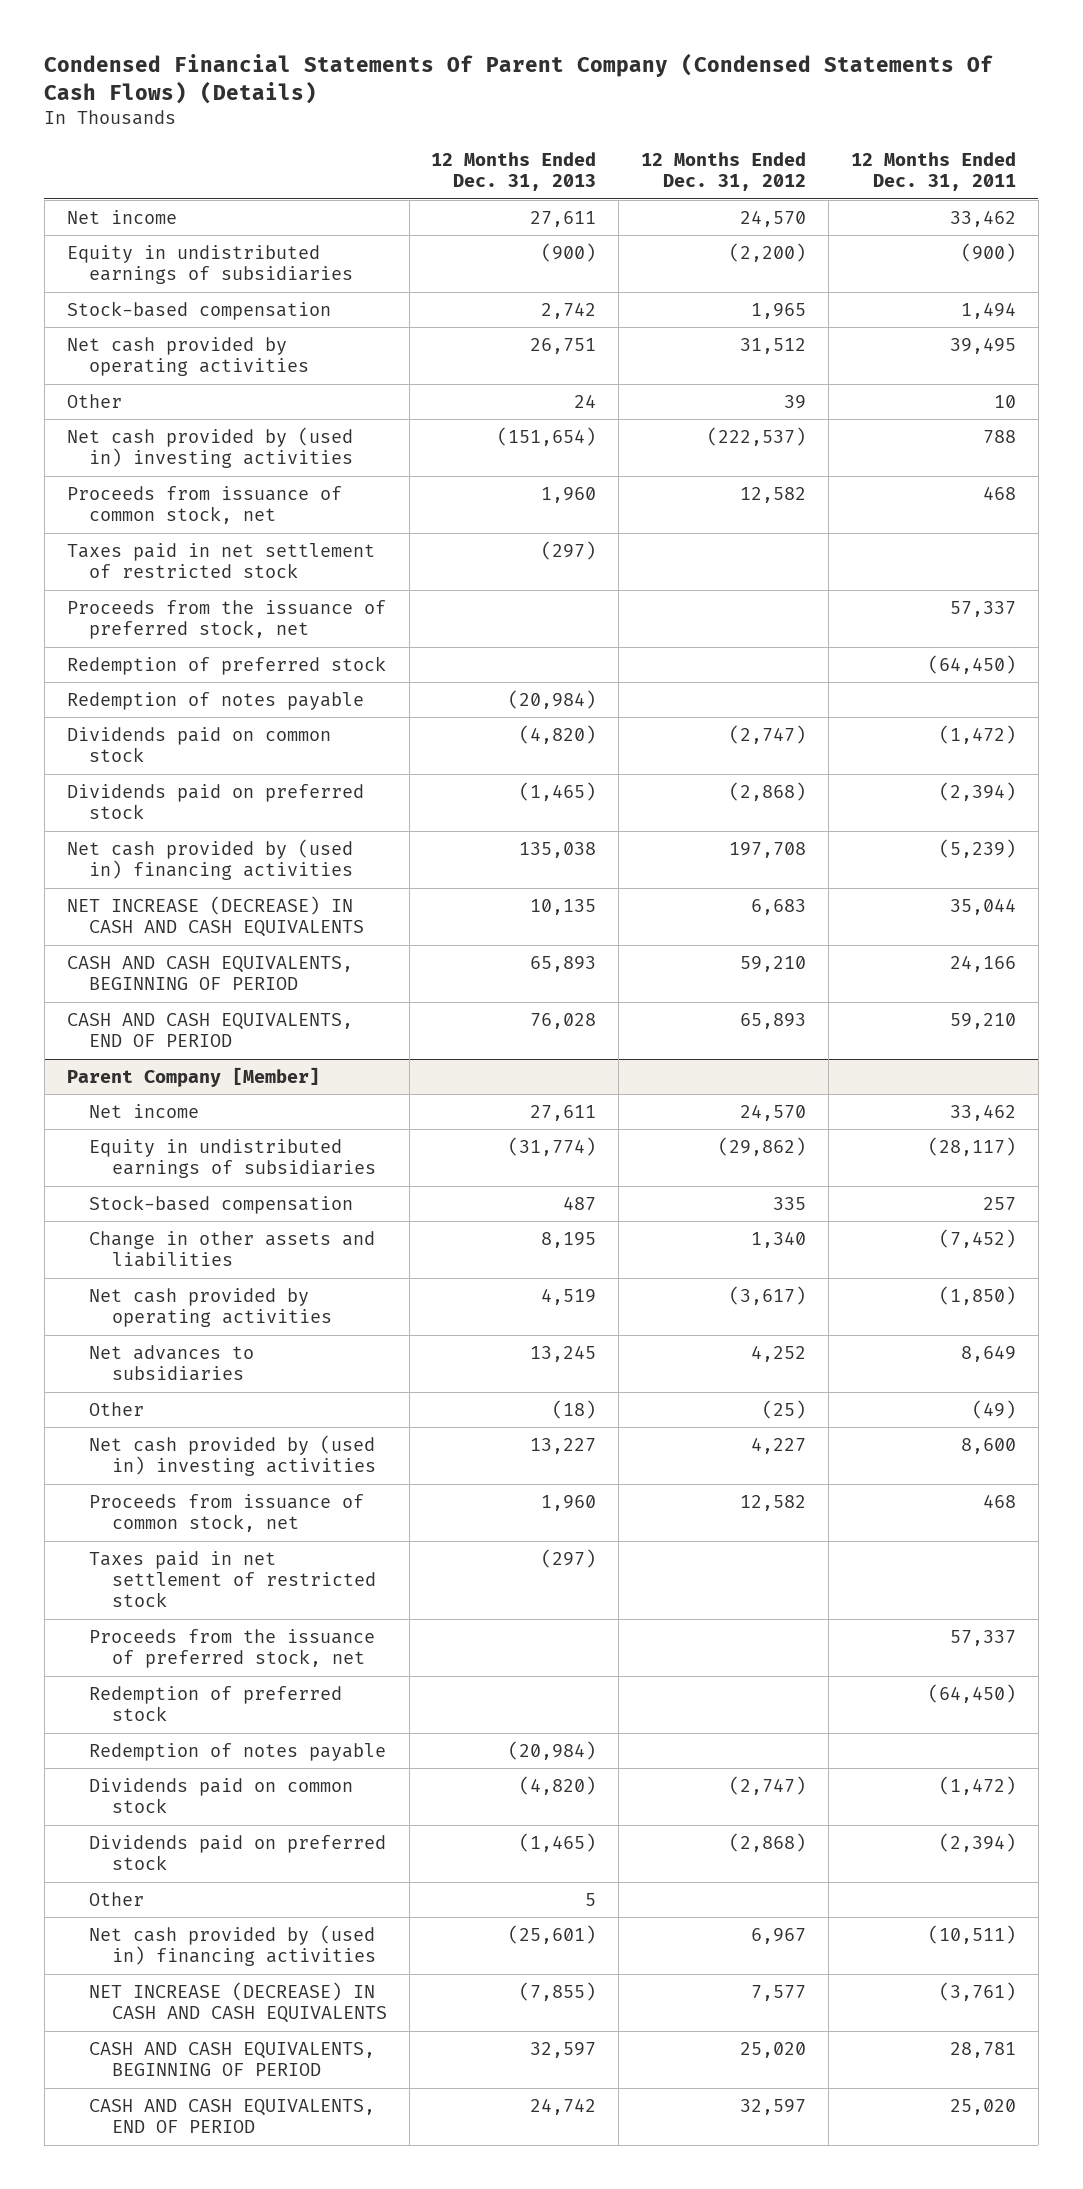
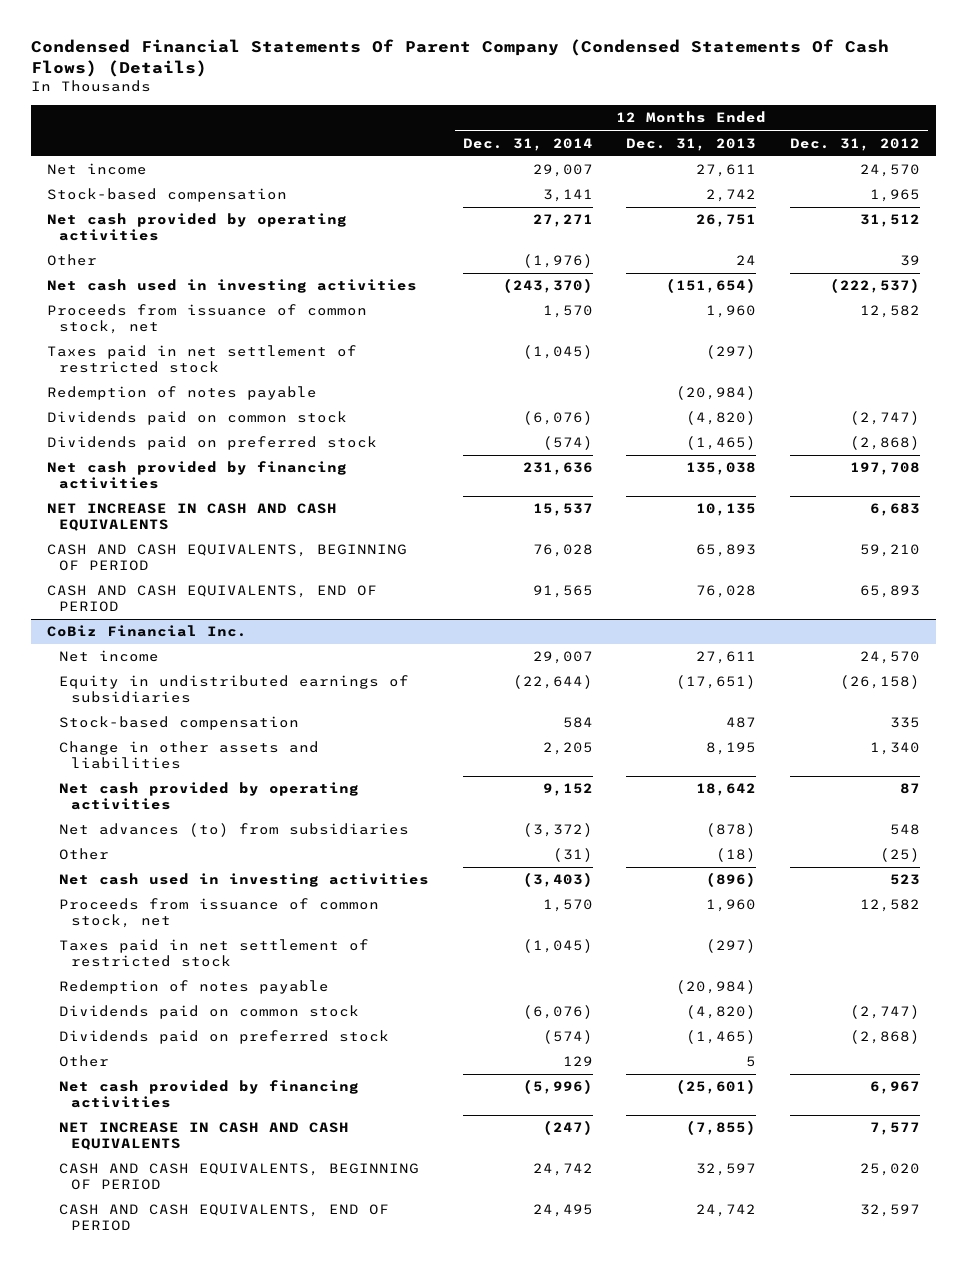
[850,151,1016,192] 12 Months Ended Dec. 31, 2011 -> none
none -> [462,137,593,151] Dec. 31, 2014
[66,244,354,285] Equity in undistributed earnings of subsidiaries -> none
[66,426,354,469] Net cash provided by (used in) investing activities -> [47,279,418,294] Net cash used in investing activities
[66,599,386,640] Proceeds from the issuance of preferred stock, net -> none
[66,655,386,675] Redemption of preferred stock -> none
[66,838,354,881] Net cash provided by (used in) financing activities -> [47,461,348,490] Net cash provided by financing activities
[66,895,365,938] NET INCREASE (DECREASE) IN CASH AND CASH EQUIVALENTS -> [47,503,338,532] NET INCREASE IN CASH AND CASH EQUIVALENTS
[66,1066,320,1087] Parent Company [Member] -> none
none -> [47,625,248,638] CoBiz Financial Inc.
[508,1136,597,1156] (31,774) -> [676,675,757,690] (17,651)
[718,1136,807,1156] (29,862) -> [839,675,920,690] (26,158)
[541,1288,597,1305] 4,519 -> [696,783,757,797] 18,642
[729,1285,807,1305] (3,617) -> [899,783,920,795] 87
[89,1344,255,1382] Net advances to subsidiaries -> [59,823,410,838] Net advances (to) from subsidiaries
[530,1345,597,1362] 13,245 -> [706,823,757,838] (878)
[751,1345,807,1362] 4,252 -> [889,824,920,836] 548
[89,1434,376,1477] Net cash provided by (used in) investing activities -> [59,873,430,888] Net cash used in investing activities
[530,1437,597,1454] 13,227 -> [706,872,757,888] (896)
[751,1437,807,1454] 4,227 -> [889,874,920,886] 523
[89,1628,376,1669] Proceeds from the issuance of preferred stock, net -> none
[89,1685,343,1722] Redemption of preferred stock -> none
[89,1924,376,1967] Net cash provided by (used in) financing activities -> [59,1080,360,1109] Net cash provided by financing activities
[89,1981,387,2024] NET INCREASE (DECREASE) IN CASH AND CASH EQUIVALENTS -> [59,1122,350,1151] NET INCREASE IN CASH AND CASH EQUIVALENTS

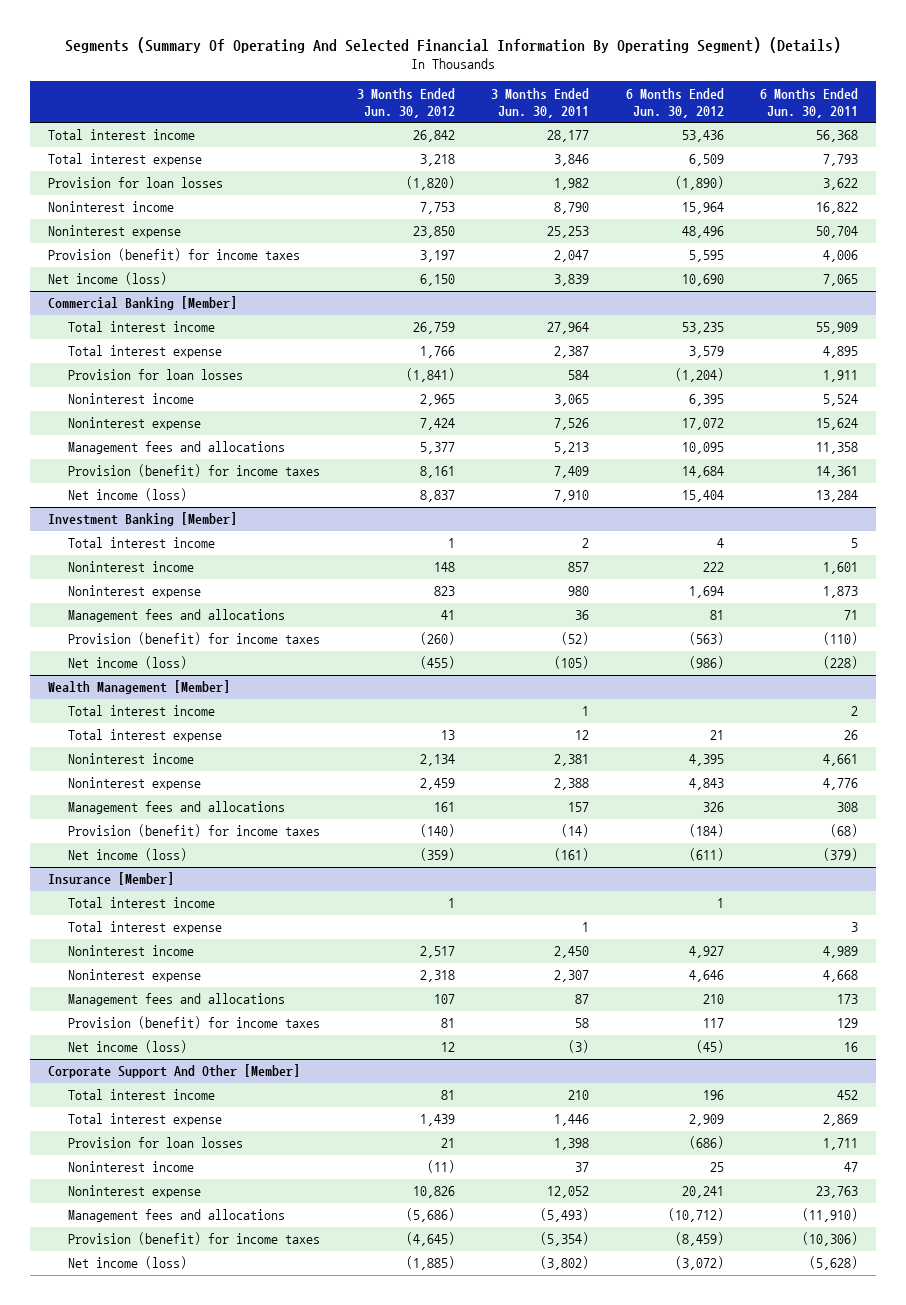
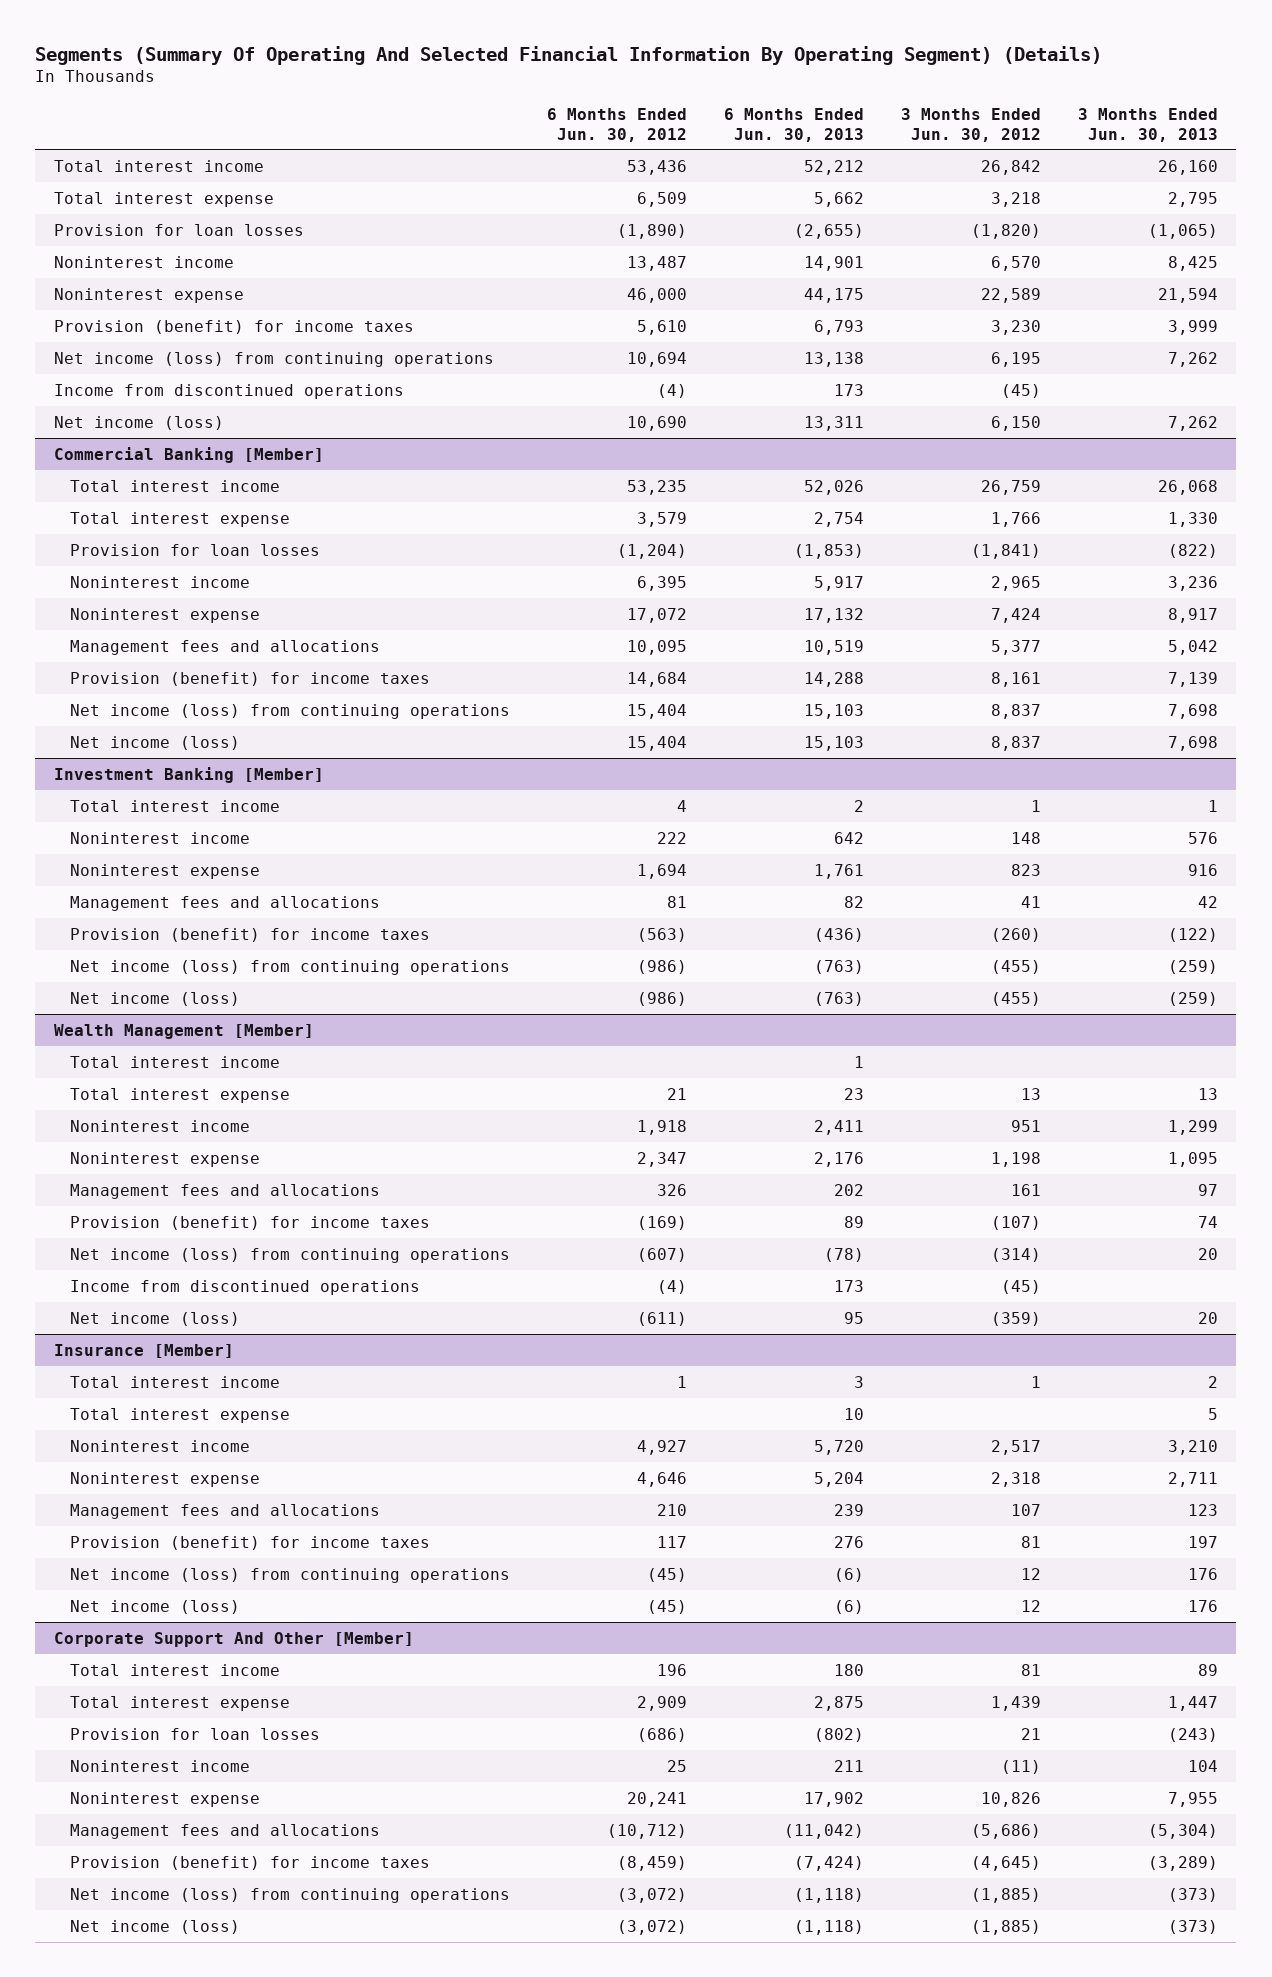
[491,87,590,118] 3 Months Ended Jun. 30, 2011 -> none
[759,87,858,118] 6 Months Ended Jun. 30, 2011 -> none
none -> [723,108,864,142] 6 Months Ended Jun. 30, 2013
none -> [1077,108,1218,142] 3 Months Ended Jun. 30, 2013
[419,202,455,215] 7,753 -> [990,255,1041,271] 6,570
[681,202,724,215] 15,964 -> [626,255,687,271] 13,487
[412,226,455,239] 23,850 -> [980,287,1041,303] 22,589
[681,226,724,239] 48,496 -> [626,287,687,303] 46,000
[419,250,455,263] 3,197 -> [990,319,1041,335] 3,230
[688,250,724,263] 5,595 -> [636,319,687,335] 5,610
none -> [53,351,494,367] Net income (loss) from continuing operations
none -> [53,383,404,399] Income from discontinued operations
none -> [69,703,510,719] Net income (loss) from continuing operations
none -> [69,959,510,975] Net income (loss) from continuing operations
[419,754,455,767] 2,134 -> [1010,1119,1041,1132] 951
[688,754,724,767] 4,395 -> [636,1119,687,1135] 1,918
[419,778,455,791] 2,459 -> [990,1151,1041,1167] 1,198
[688,778,724,791] 4,843 -> [636,1151,687,1167] 2,347
[419,824,455,838] (140) -> [990,1215,1041,1230] (107)
[688,824,724,838] (184) -> [636,1215,687,1230] (169)
none -> [69,1247,510,1263] Net income (loss) from continuing operations
none -> [69,1279,420,1295] Income from discontinued operations
none -> [69,1567,510,1583] Net income (loss) from continuing operations
none -> [69,1887,510,1903] Net income (loss) from continuing operations

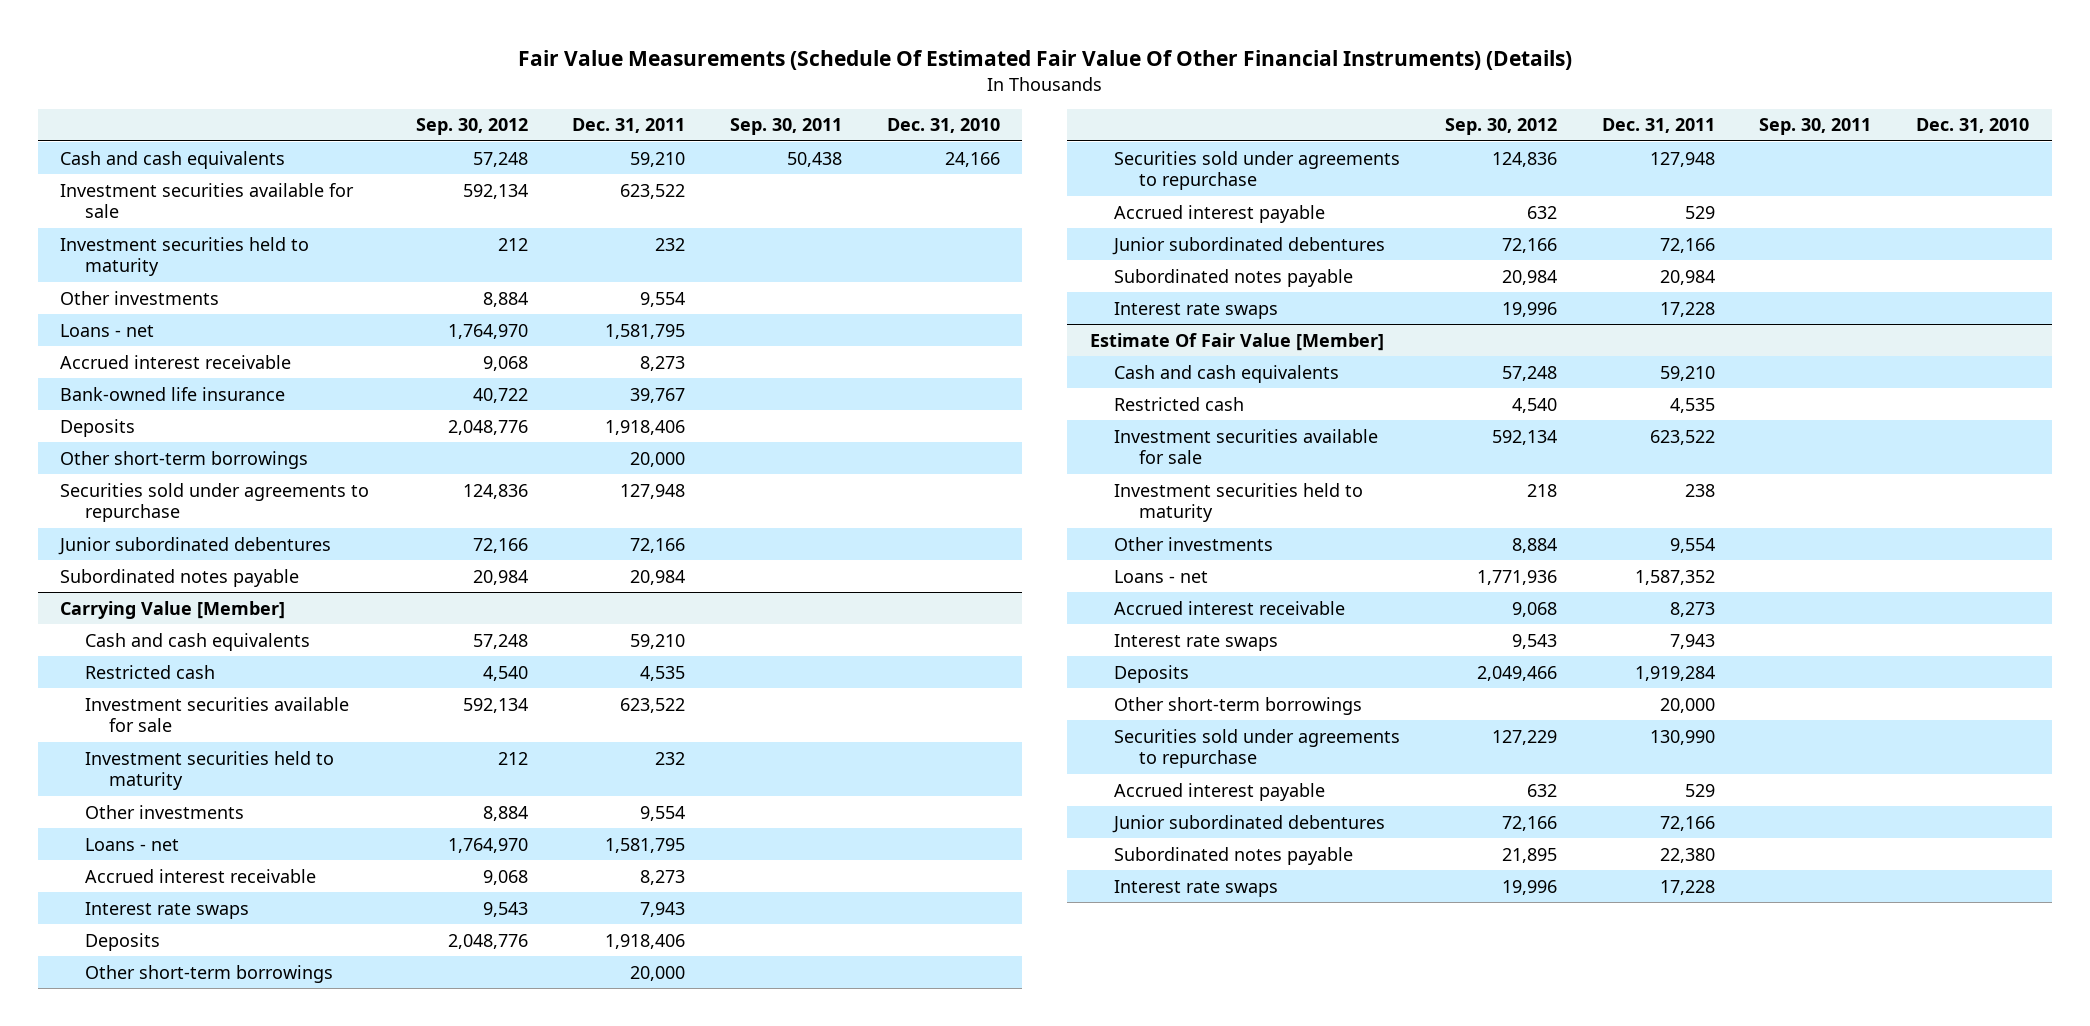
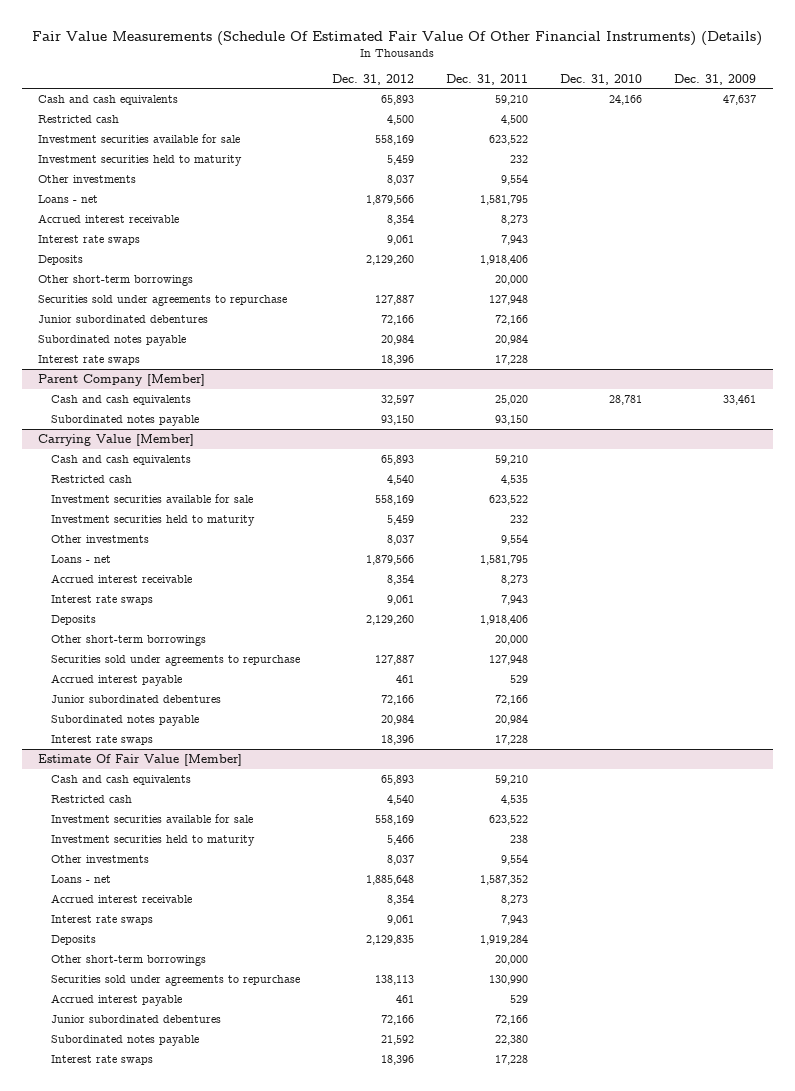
[415,118,528,136] Sep. 30, 2012 -> none
[730,118,843,136] Sep. 30, 2011 -> none
none -> [332,73,415,85] Dec. 31, 2012
none -> [674,73,757,85] Dec. 31, 2009
none -> [38,114,120,123] Restricted cash
[60,386,286,401] Bank-owned life insurance -> none
none -> [38,234,141,245] Interest rate swaps
none -> [38,354,141,365] Interest rate swaps
none -> [38,373,206,386] Parent Company [Member]
none -> [50,394,191,405] Cash and cash equivalents
none -> [50,414,199,426] Subordinated notes payable

